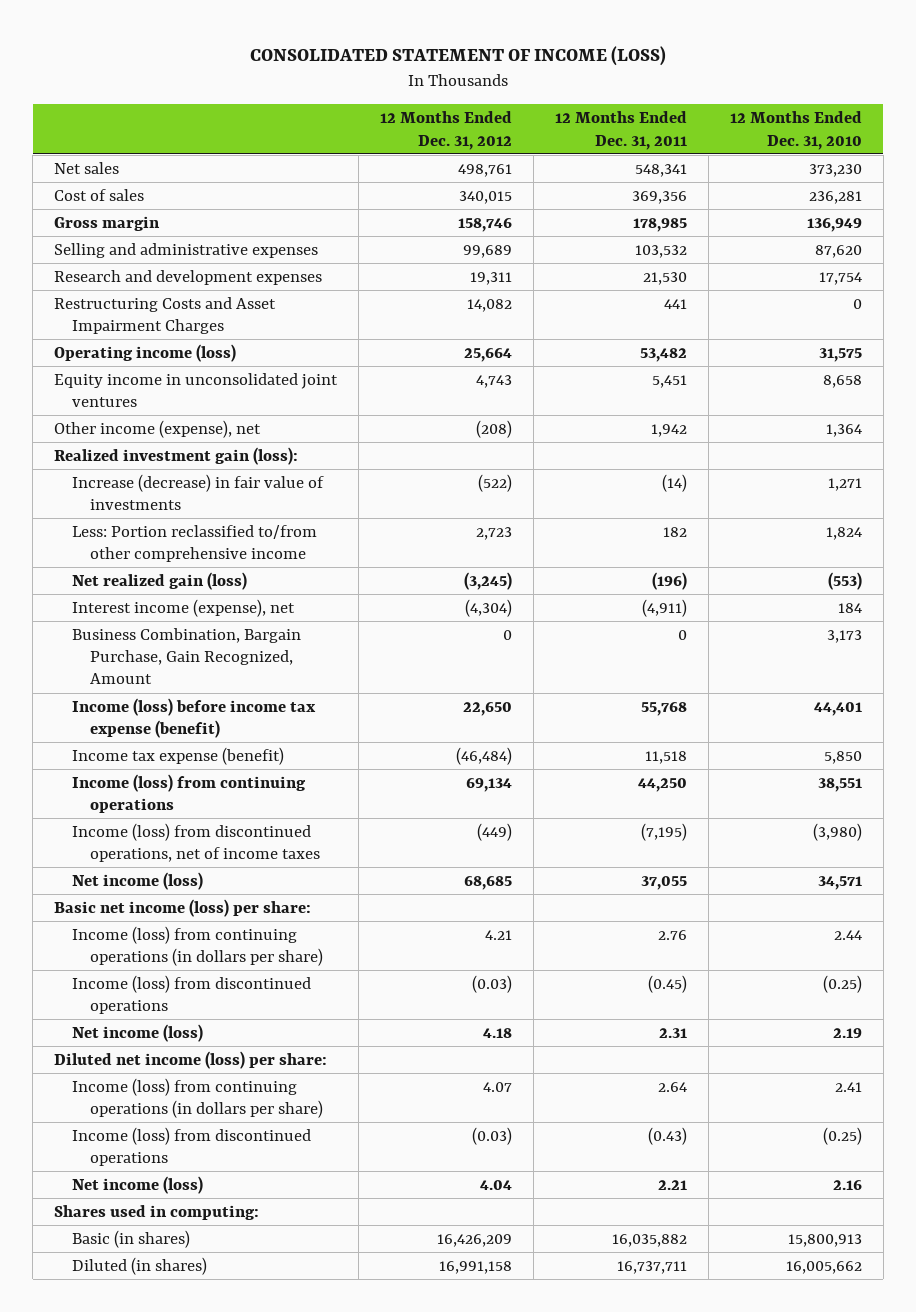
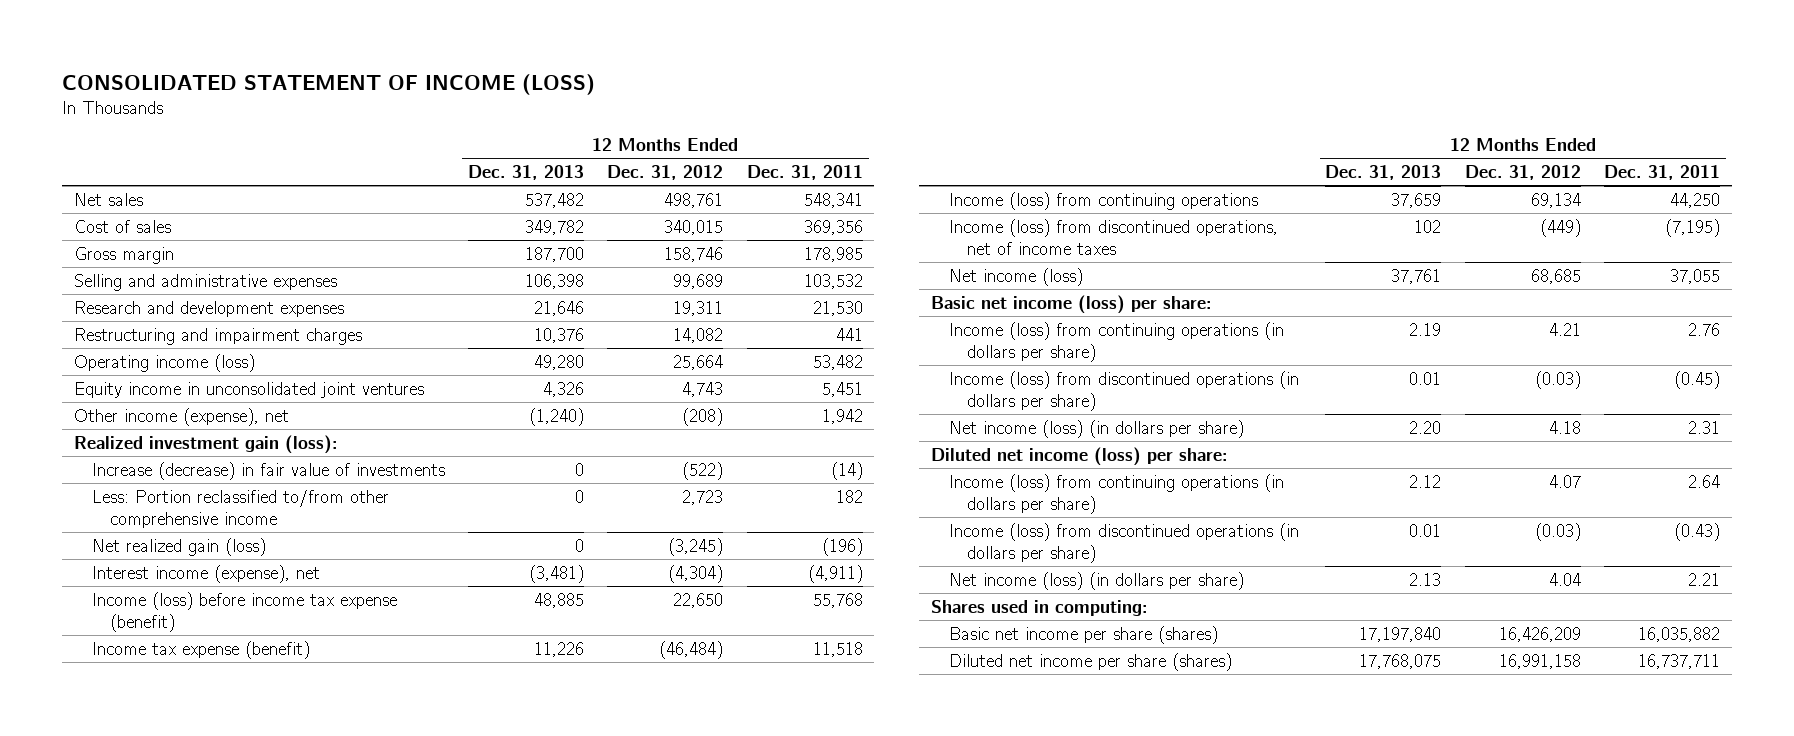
[729,111,862,150] 12 Months Ended Dec. 31, 2010 -> none
none -> [468,164,585,180] Dec. 31, 2013
[54,296,277,335] Restructuring Costs and Asset Impairment Charges -> [73,327,362,345] Restructuring and impairment charges
[71,627,301,685] Business Combination, Bargain Purchase, Gain Recognized, Amount -> none
[71,974,311,1015] Income (loss) from discontinued operations -> [949,370,1300,411] Income (loss) from discontinued operations (in dollars per share)
[71,1023,203,1042] Net income (loss) -> [949,419,1245,438] Net income (loss) (in dollars per share)
[71,1126,311,1167] Income (loss) from discontinued operations -> [949,522,1300,563] Income (loss) from discontinued operations (in dollars per share)
[71,1175,203,1194] Net income (loss) -> [949,571,1245,590] Net income (loss) (in dollars per share)
[71,1229,190,1248] Basic (in shares) -> [949,625,1219,644] Basic net income per share (shares)
[71,1256,207,1275] Diluted (in shares) -> [949,652,1233,671] Diluted net income per share (shares)

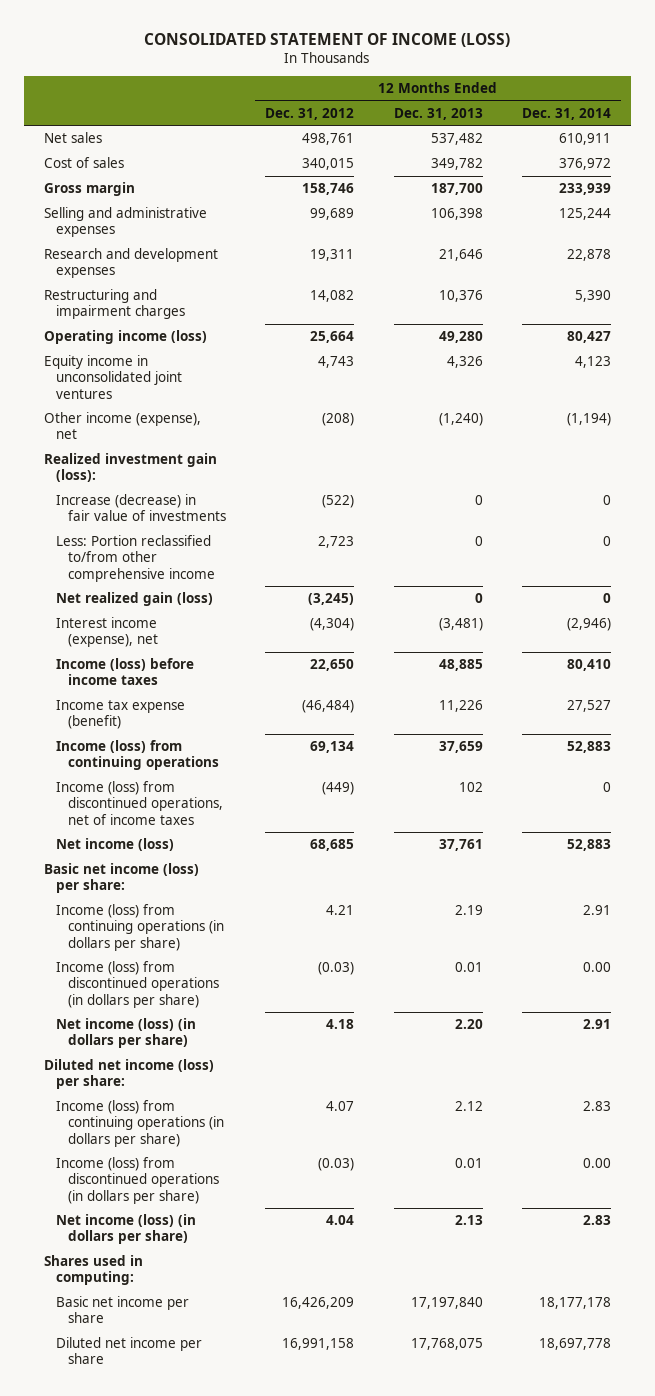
[746,164,863,180] Dec. 31, 2011 -> none
none -> [522,107,612,120] Dec. 31, 2014
[91,591,397,632] Income (loss) before income tax expense (benefit) -> [55,658,194,686] Income (loss) before income taxes
[949,625,1219,644] Basic net income per share (shares) -> [55,1296,189,1324] Basic net income per share
[949,652,1233,671] Diluted net income per share (shares) -> [55,1337,202,1365] Diluted net income per share

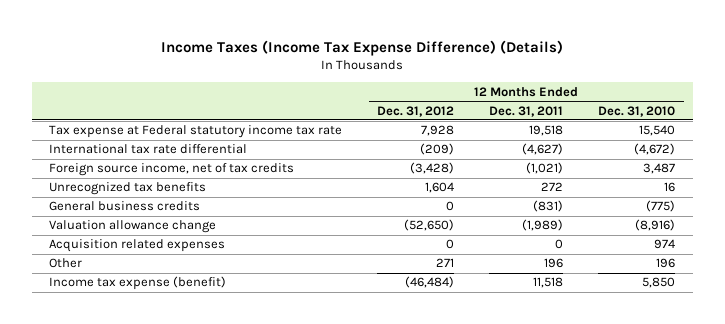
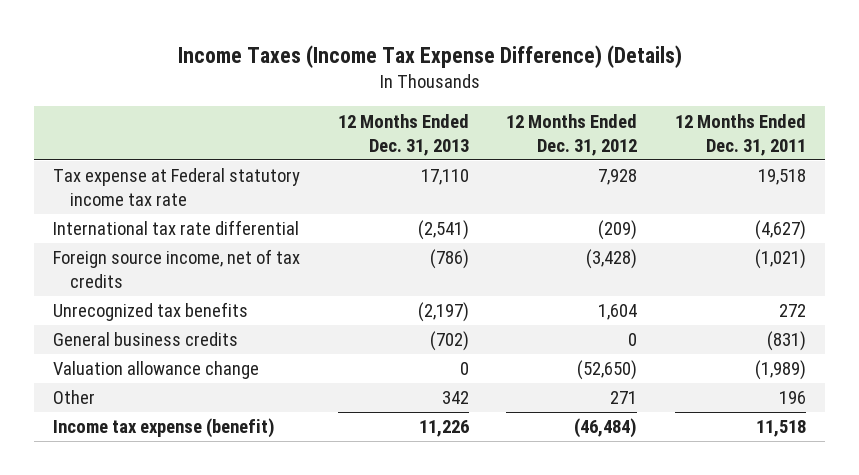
[598,105,676,117] Dec. 31, 2010 -> none
none -> [337,113,469,156] 12 Months Ended Dec. 31, 2013
[49,239,226,253] Acquisition related expenses -> none

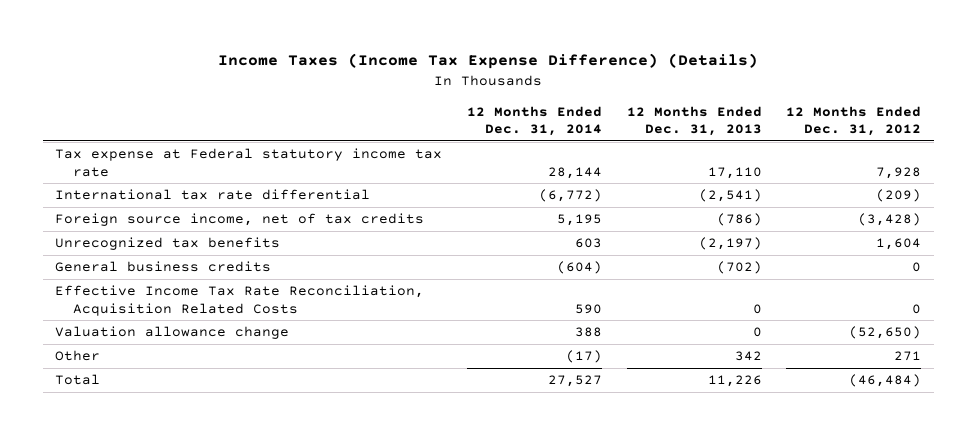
[675,113,807,156] 12 Months Ended Dec. 31, 2011 -> none
none -> [466,105,602,137] 12 Months Ended Dec. 31, 2014
none -> [55,285,425,316] Effective Income Tax Rate Reconciliation, Acquisition Related Costs
[52,418,275,439] Income tax expense (benefit) -> [55,374,101,386] Total

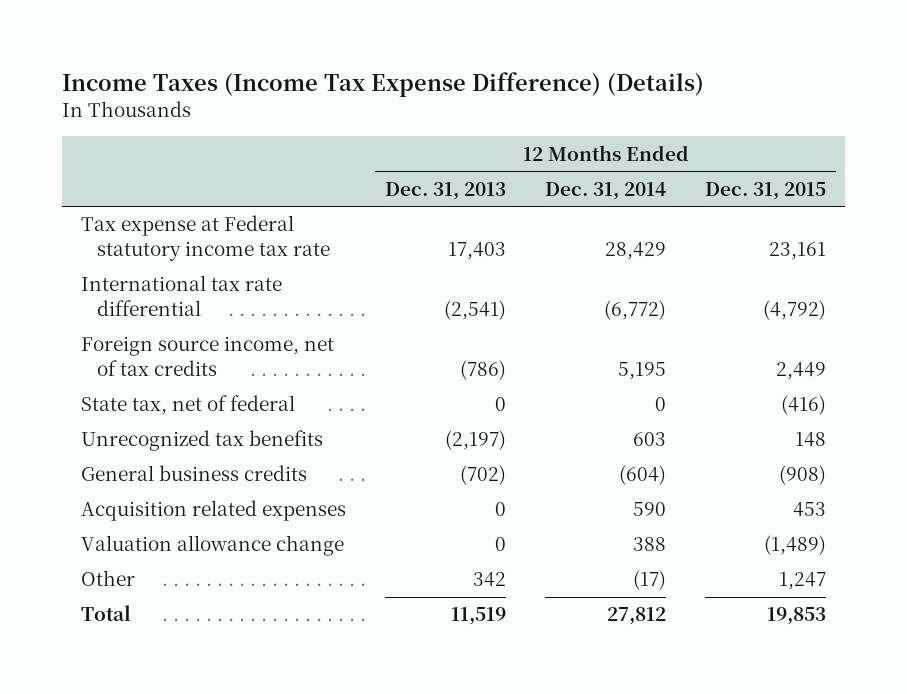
[786,105,922,137] 12 Months Ended Dec. 31, 2012 -> none
none -> [704,181,826,200] Dec. 31, 2015
[547,166,602,179] 28,144 -> [605,242,667,261] 28,429
[707,166,762,179] 17,110 -> [448,242,507,261] 17,403
none -> [81,395,296,416] State tax, net of federal
[55,285,425,316] Effective Income Tax Rate Reconciliation, Acquisition Related Costs -> [81,500,347,522] Acquisition related expenses
[547,375,602,388] 27,527 -> [607,607,667,626] 27,812
[707,375,762,388] 11,226 -> [451,607,507,626] 11,519

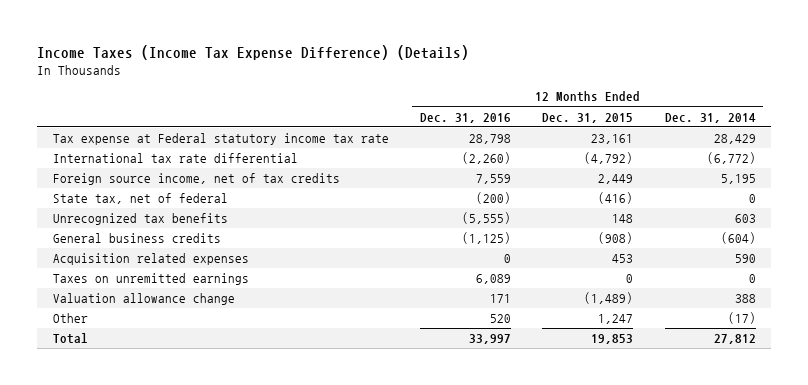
[385,181,507,200] Dec. 31, 2013 -> none
none -> [420,112,512,123] Dec. 31, 2016
none -> [52,273,249,286] Taxes on unremitted earnings

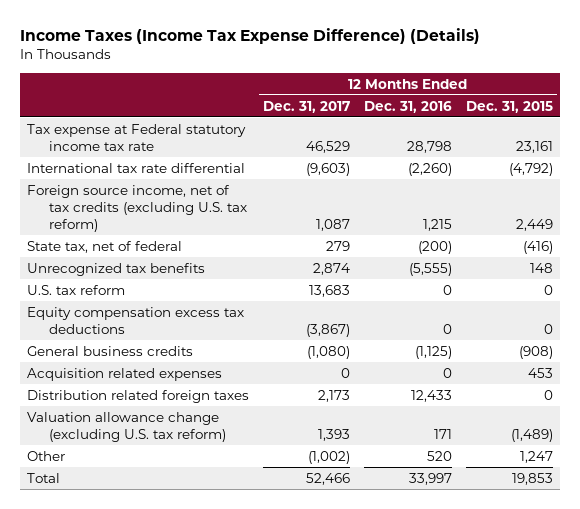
[664,112,756,123] Dec. 31, 2014 -> none
none -> [262,100,350,113] Dec. 31, 2017
[52,173,340,186] Foreign source income, net of tax credits -> [26,184,247,232] Foreign source income, net of tax credits (excluding U.S. tax reform)
[476,174,512,185] 7,559 -> [422,218,452,231] 1,215
none -> [26,284,125,295] U.S. tax reform
none -> [26,306,244,334] Equity compensation excess tax deductions
[52,273,249,286] Taxes on unremitted earnings -> none
none -> [26,389,249,403] Distribution related foreign taxes
[52,293,235,306] Valuation allowance change -> [26,411,226,442] Valuation allowance change (excluding U.S. tax reform)

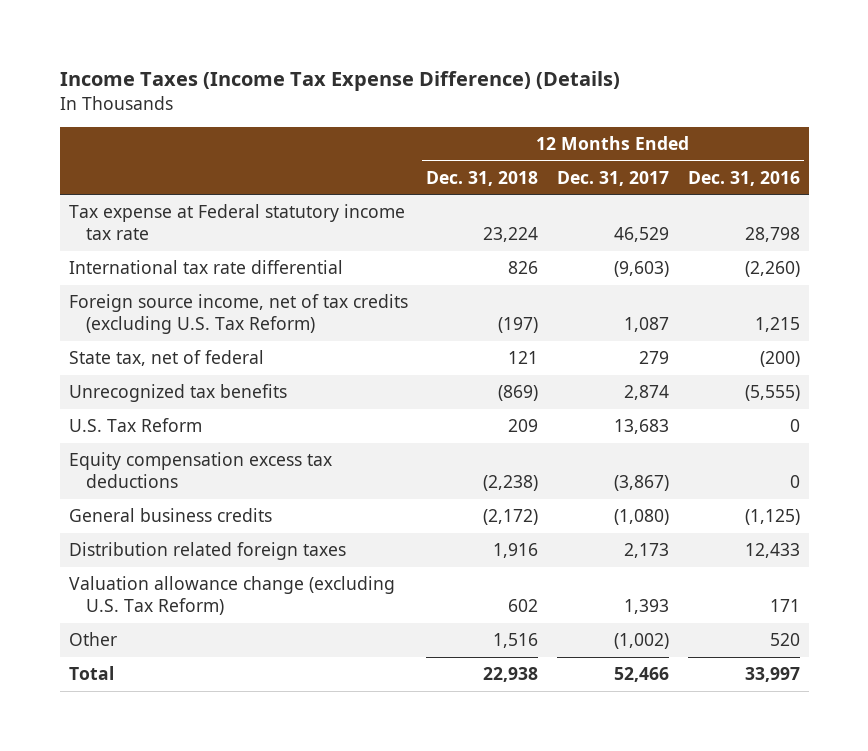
[466,100,554,113] Dec. 31, 2015 -> none
none -> [426,170,539,186] Dec. 31, 2018
[26,184,247,232] Foreign source income, net of tax credits (excluding U.S. tax reform) -> [68,294,408,335] Foreign source income, net of tax credits (excluding U.S. Tax Reform)
[26,284,125,295] U.S. tax reform -> [68,418,202,433] U.S. Tax Reform
[26,367,222,381] Acquisition related expenses -> none
[26,411,226,442] Valuation allowance change (excluding U.S. tax reform) -> [68,576,395,616] Valuation allowance change (excluding U.S. Tax Reform)

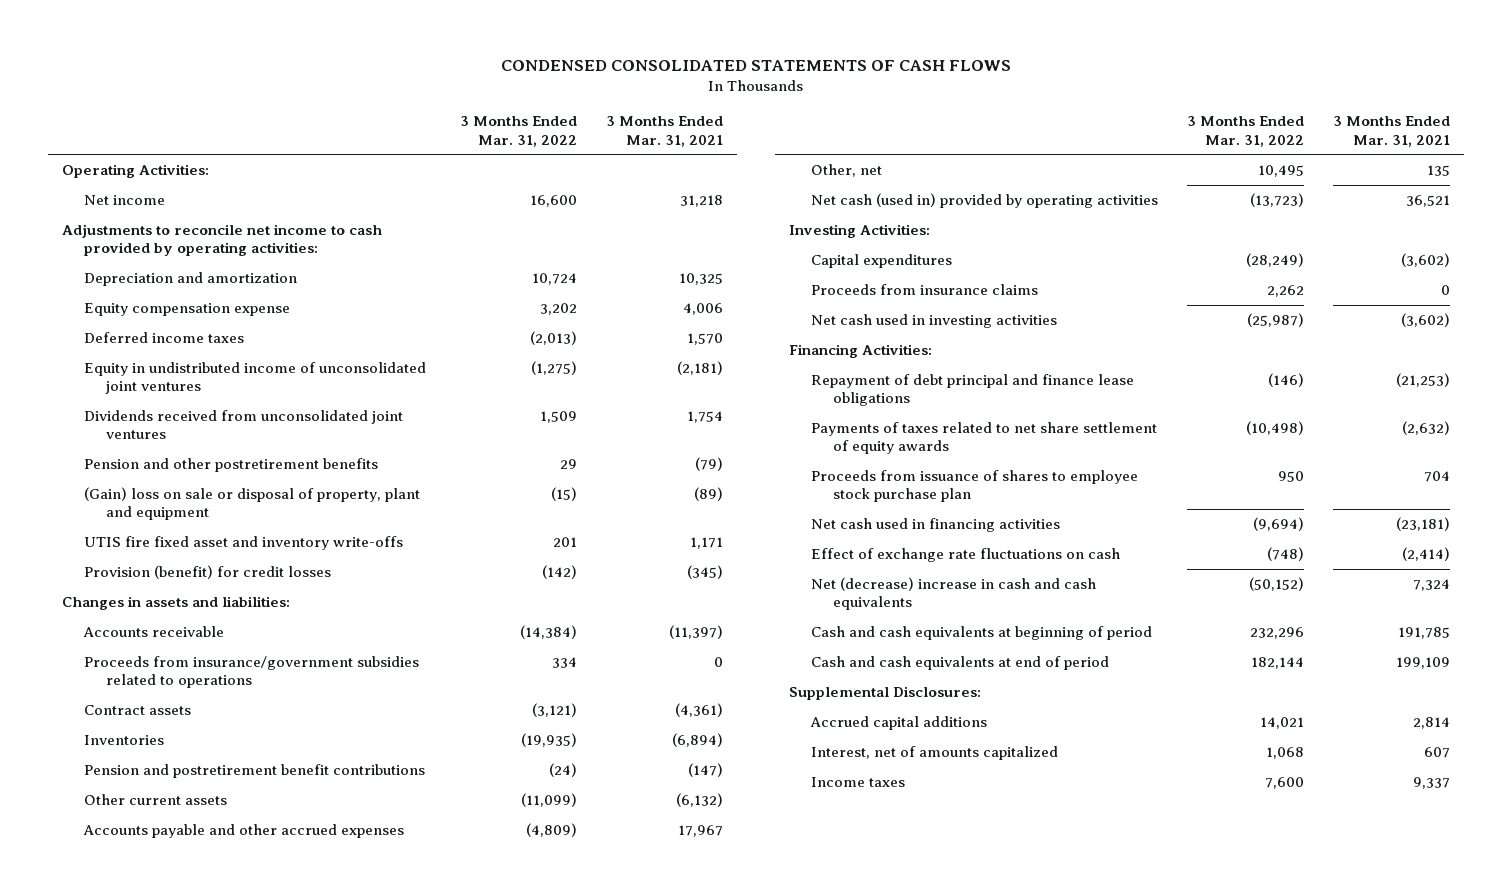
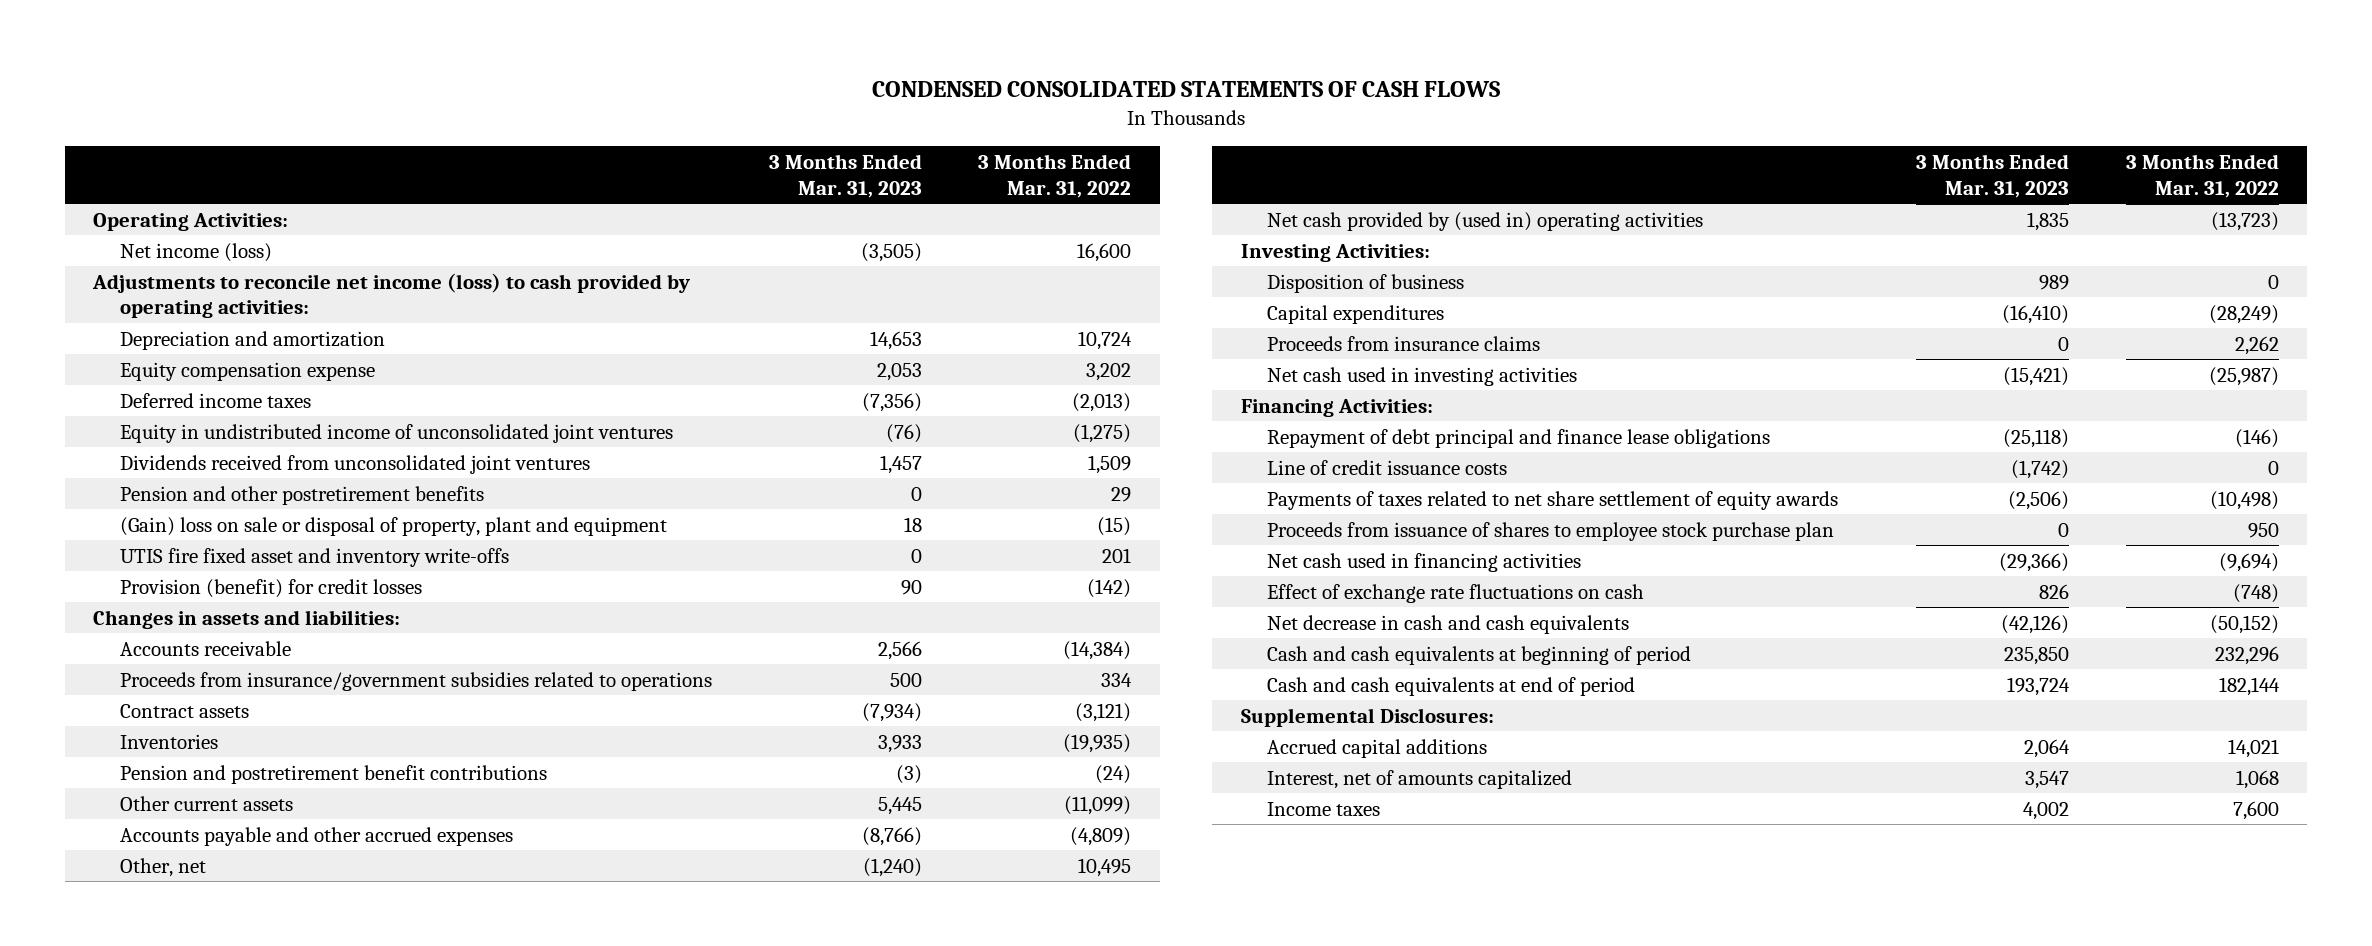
[606,116,724,147] 3 Months Ended Mar. 31, 2021 -> none
none -> [768,154,922,198] 3 Months Ended Mar. 31, 2023
[84,194,166,205] Net income -> [119,242,272,262] Net income (loss)
[62,223,383,257] Adjustments to reconcile net income to cash provided by operating activities: -> [92,272,691,319] Adjustments to reconcile net income (loss) to cash provided by operating activities:
[811,192,1159,208] Net cash (used in) provided by operating activities -> [1267,211,1704,231] Net cash provided by (used in) operating activities
none -> [1267,273,1465,293] Disposition of business
none -> [1267,459,1508,475] Line of credit issuance costs
[811,576,1097,611] Net (decrease) increase in cash and cash equivalents -> [1267,614,1630,634] Net decrease in cash and cash equivalents

